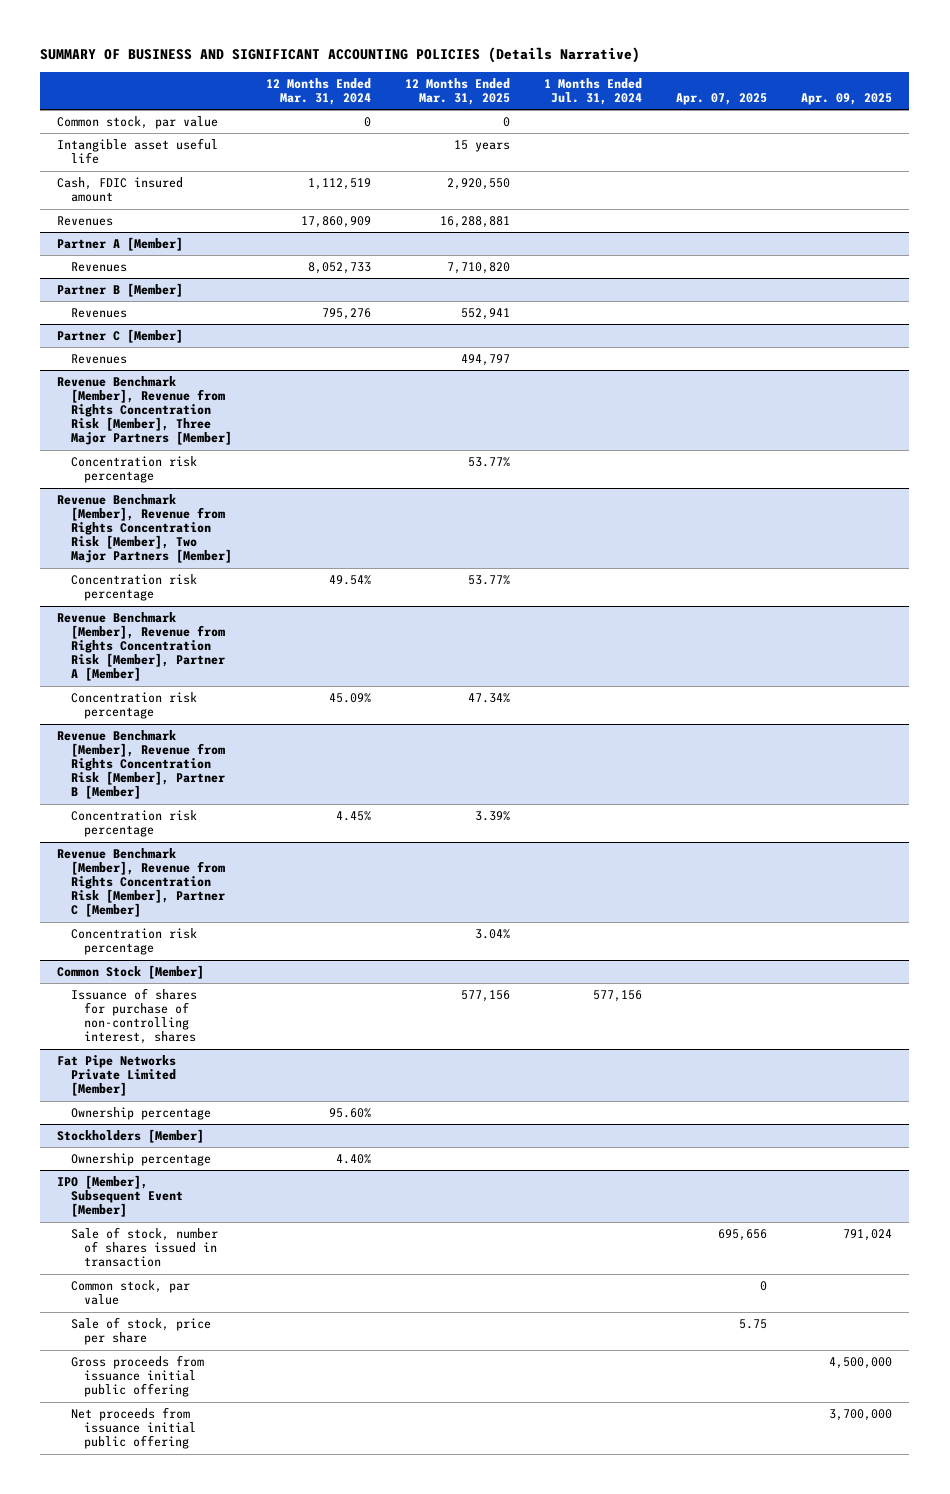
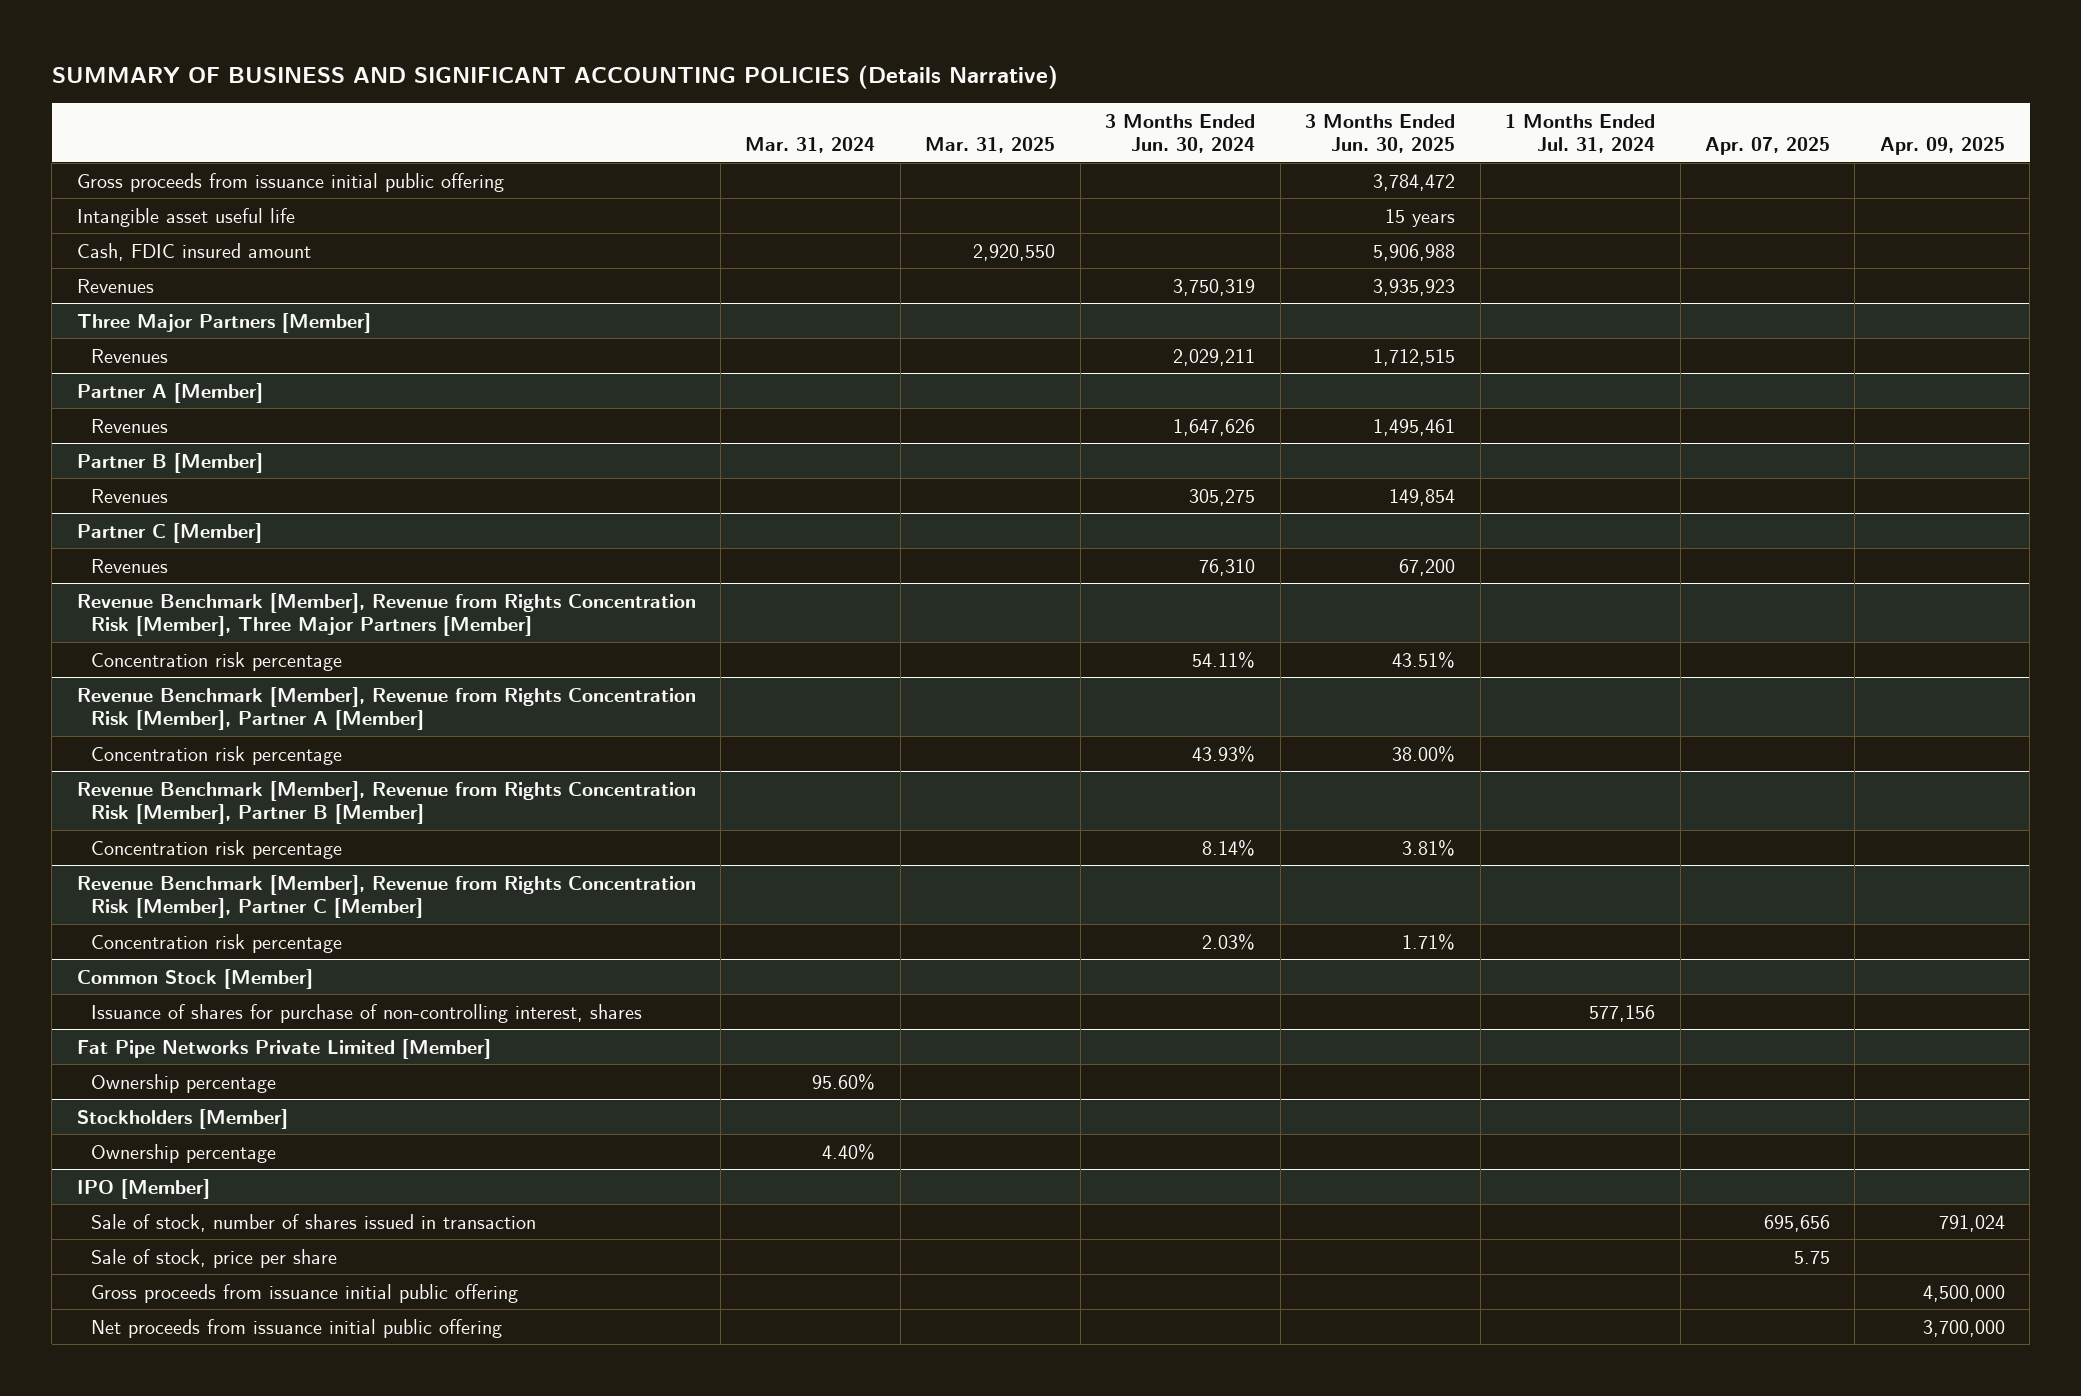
[265,77,371,105] 12 Months Ended Mar. 31, 2024 -> none
[404,77,510,105] 12 Months Ended Mar. 31, 2025 -> none
none -> [745,137,876,154] Mar. 31, 2024
none -> [925,137,1056,154] Mar. 31, 2025
none -> [1105,113,1256,154] 3 Months Ended Jun. 30, 2024
none -> [1305,113,1456,154] 3 Months Ended Jun. 30, 2025
[57,116,219,130] Common stock, par value -> none
none -> [76,172,504,192] Gross proceeds from issuance initial public offering
none -> [76,312,371,333] Three Major Partners [Member]
none -> [91,348,169,363] Revenues
[57,494,232,564] Revenue Benchmark [Member], Revenue from Rights Concentration Risk [Member], Two Major Partners [Member] -> none
[70,574,197,602] Concentration risk percentage -> none
[57,1175,183,1218] IPO [Member], Subsequent Event [Member] -> [76,1178,210,1199] IPO [Member]
[70,1280,190,1306] Common stock, par value -> none

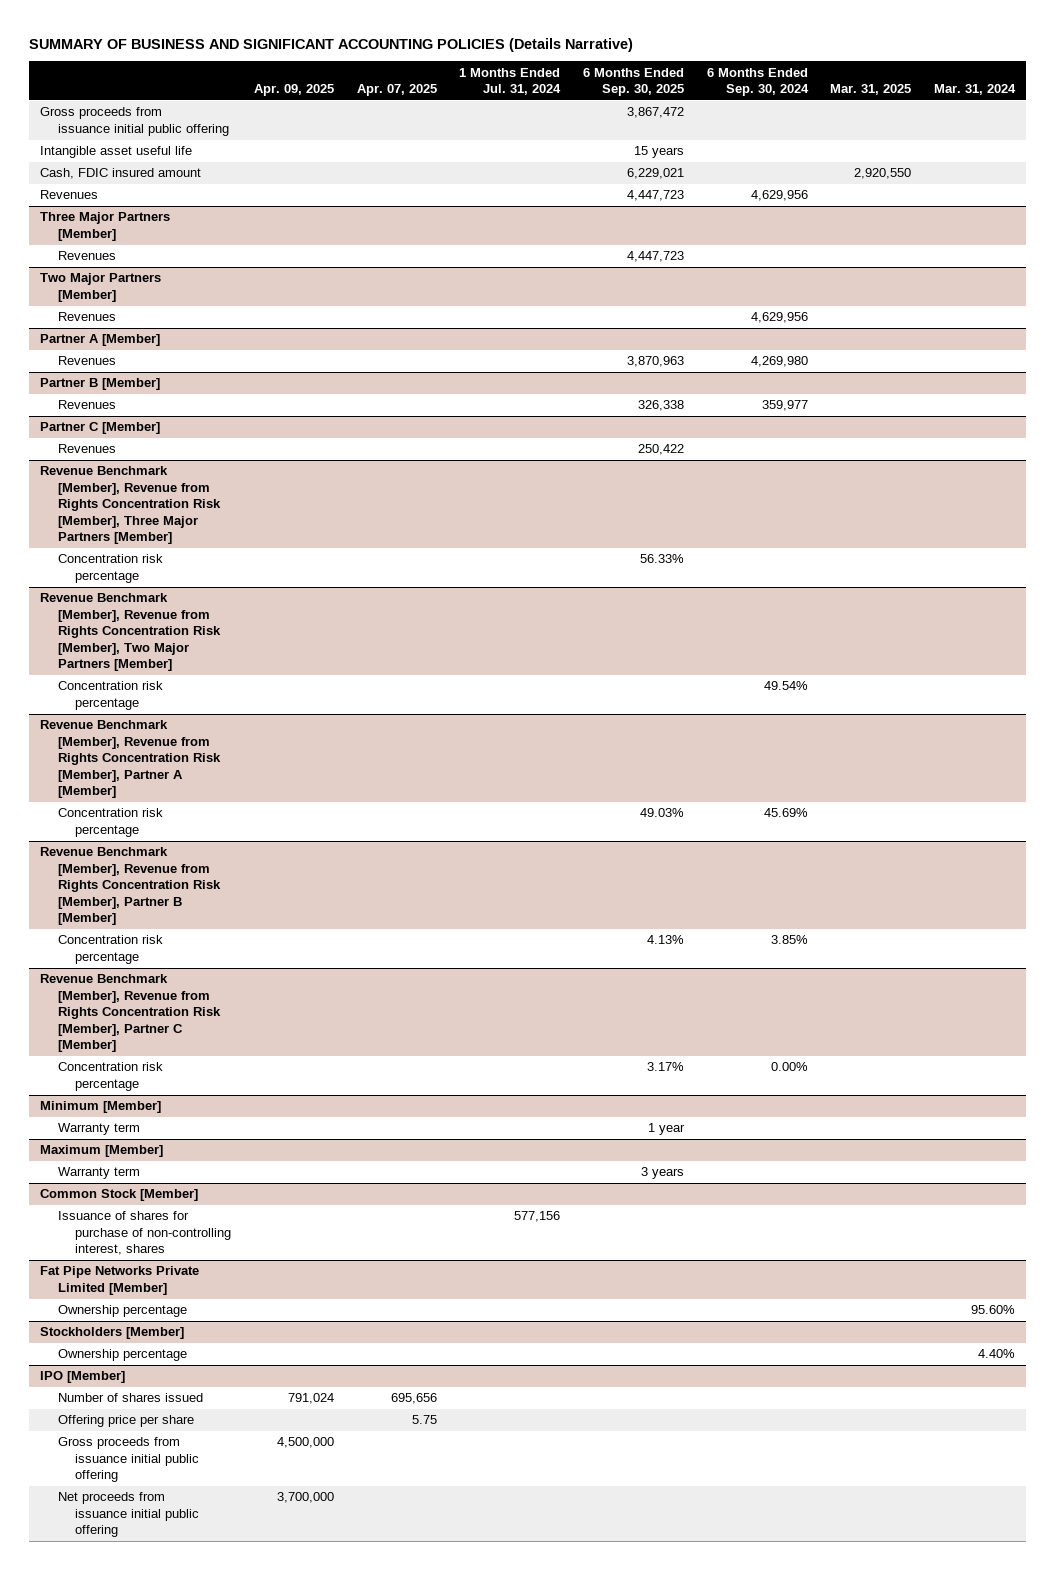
[1105,113,1256,154] 3 Months Ended Jun. 30, 2024 -> none
[1305,113,1456,154] 3 Months Ended Jun. 30, 2025 -> none
none -> [582,67,684,97] 6 Months Ended Sep. 30, 2025
none -> [706,67,809,97] 6 Months Ended Sep. 30, 2024
none -> [40,273,162,302] Two Major Partners [Member]
none -> [57,312,116,322] Revenues
none -> [40,593,221,672] Revenue Benchmark [Member], Revenue from Rights Concentration Risk [Member], Two Major Partners [Member]
none -> [57,681,163,710] Concentration risk percentage
none -> [40,1101,162,1114] Minimum [Member]
none -> [57,1123,140,1136] Warranty term
none -> [40,1145,164,1158] Maximum [Member]
none -> [57,1167,140,1180] Warranty term
[91,1213,537,1232] Sale of stock, number of shares issued in transaction -> [57,1393,203,1403] Number of shares issued
[91,1248,338,1268] Sale of stock, price per share -> [57,1415,194,1428] Offering price per share

